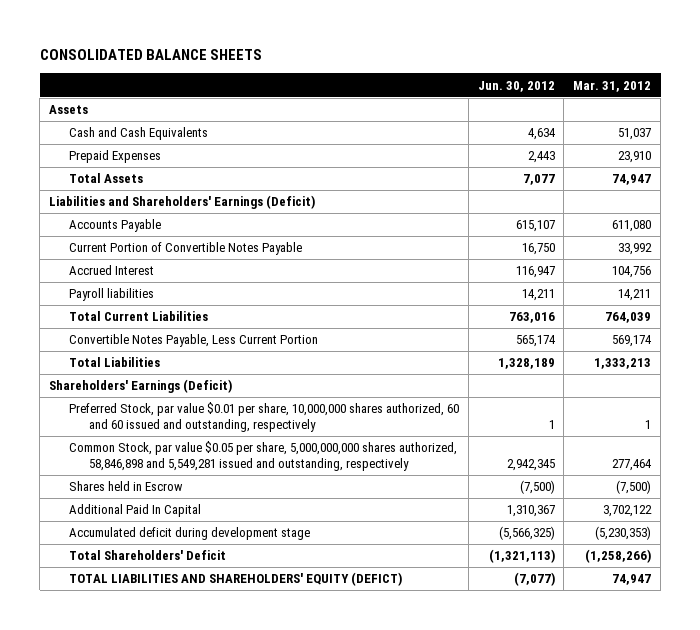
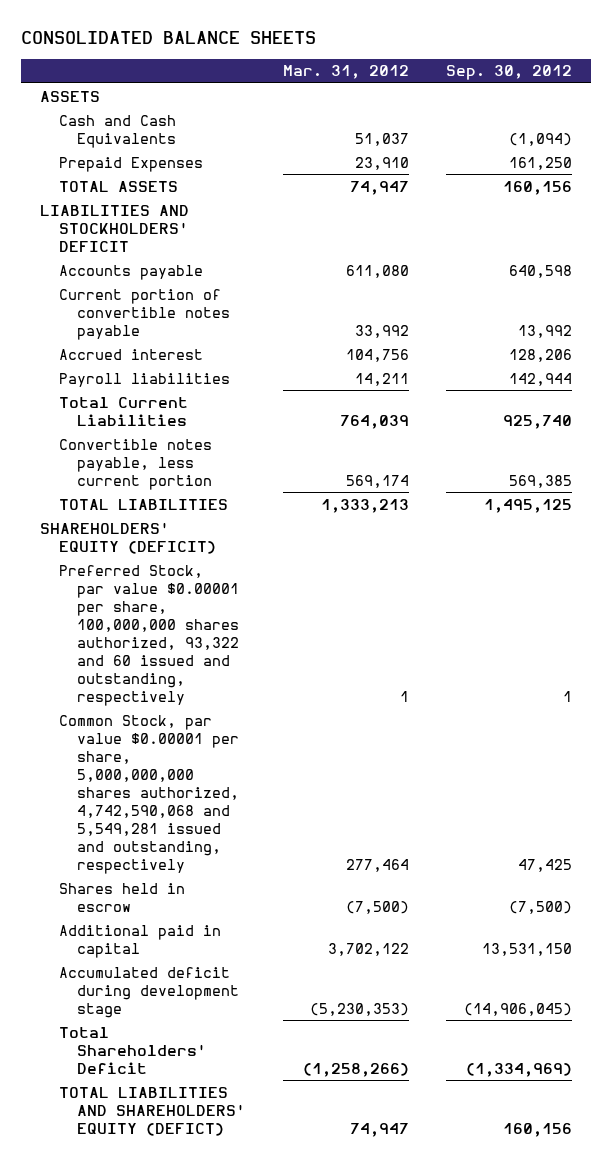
[477,80,555,92] Jun. 30, 2012 -> none
none -> [446,65,573,81] Sep. 30, 2012
[48,105,88,115] Assets -> [40,90,101,102] ASSETS
[68,173,143,184] Total Assets -> [58,180,178,192] TOTAL ASSETS
[48,195,315,210] Liabilities and Shareholders' Earnings (Deficit) -> [40,204,190,252] LIABILITIES AND STOCKHOLDERS' DEFICIT
[68,219,161,233] Accounts Payable -> [58,264,203,280] Accounts payable
[68,242,302,256] Current Portion of Convertible Notes Payable -> [58,288,231,340] Current portion of convertible notes payable
[68,265,154,276] Accrued Interest -> [58,348,203,360] Accrued interest
[68,334,318,348] Convertible Notes Payable, Less Current Portion -> [58,438,213,490] Convertible notes payable, less current portion
[68,357,160,368] Total Liabilities -> [58,498,228,510] TOTAL LIABILITIES
[48,379,232,394] Shareholders' Earnings (Deficit) -> [40,521,216,554] SHAREHOLDERS' EQUITY (DEFICIT)
[68,402,459,433] Preferred Stock, par value $0.01 per share, 10,000,000 shares authorized, 60 and 60 issued and outstanding, respectively -> [58,564,240,706] Preferred Stock, par value $0.00001 per share, 100,000,000 shares authorized, 93,322 and 60 issued and outstanding, respectively
[68,441,457,472] Common Stock, par value $0.05 per share, 5,000,000,000 shares authorized, 58,846,898 and 5,549,281 issued and outstanding, respectively -> [58,714,240,874] Common Stock, par value $0.00001 per share, 5,000,000,000 shares authorized, 4,742,590,068 and 5,549,281 issued and outstanding, respectively
[68,481,183,492] Shares held in Escrow -> [58,882,185,912] Shares held in escrow
[68,504,201,518] Additional Paid In Capital -> [58,924,221,958] Additional paid in capital

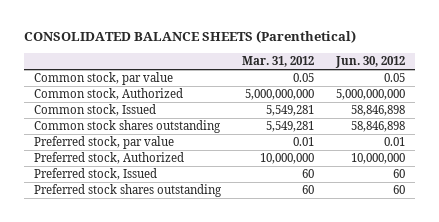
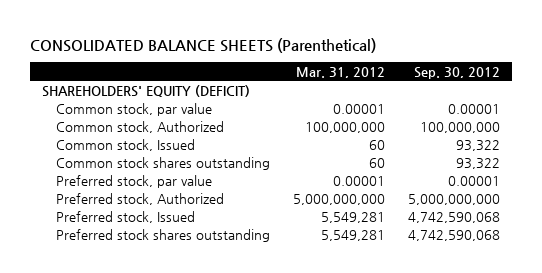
[334,56,405,69] Jun. 30, 2012 -> none
none -> [413,66,500,79] Sep. 30, 2012
none -> [41,84,250,97] SHAREHOLDERS' EQUITY (DEFICIT)
[293,73,315,83] 0.05 -> [332,103,385,114] 0.00001
[245,89,315,101] 5,000,000,000 -> [304,121,385,133] 100,000,000
[266,105,315,117] 5,549,281 -> [368,139,385,150] 60
[266,121,315,133] 5,549,281 -> [368,157,385,168] 60
[293,137,315,147] 0.01 -> [332,175,385,186] 0.00001
[260,153,315,165] 10,000,000 -> [292,193,385,205] 5,000,000,000
[302,169,315,179] 60 -> [320,211,385,223] 5,549,281
[302,185,315,195] 60 -> [320,229,385,241] 5,549,281

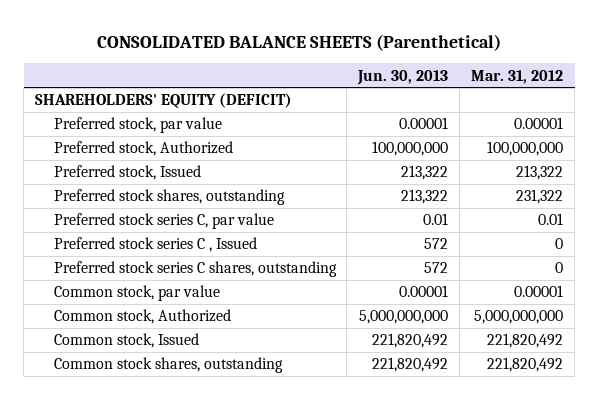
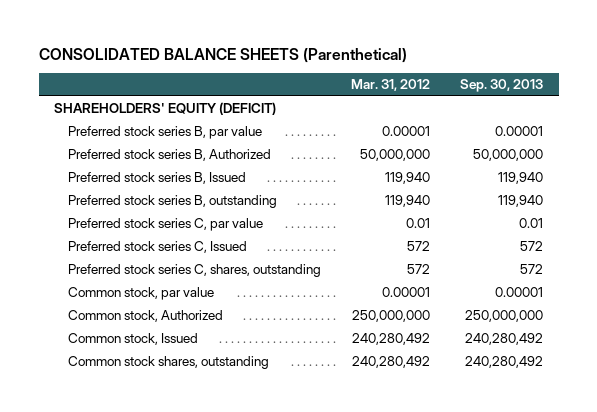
[357,69,449,85] Jun. 30, 2013 -> none
none -> [460,79,544,93] Sep. 30, 2013
[53,117,222,134] Preferred stock, par value -> [67,126,262,140] Preferred stock series B, par value
[53,141,233,157] Preferred stock, Authorized -> [67,149,271,162] Preferred stock series B, Authorized
[487,141,564,157] 100,000,000 -> [360,149,431,162] 50,000,000
[53,165,201,181] Preferred stock, Issued -> [67,172,246,185] Preferred stock series B, Issued
[516,165,564,181] 213,322 -> [385,172,431,185] 119,940
[53,189,285,206] Preferred stock shares, outstanding -> [67,195,277,209] Preferred stock series B, outstanding
[516,189,564,205] 231,322 -> [385,195,431,208] 119,940
[53,237,257,253] Preferred stock series C , Issued -> [67,241,247,254] Preferred stock series C, Issued
[555,238,564,250] 0 -> [407,241,431,252] 572
[53,261,337,278] Preferred stock series C shares, outstanding -> [67,264,321,278] Preferred stock series C, shares, outstanding
[555,262,564,274] 0 -> [407,264,431,275] 572
[474,310,564,325] 5,000,000,000 -> [352,310,431,323] 250,000,000
[487,333,564,349] 221,820,492 -> [352,333,431,346] 240,280,492
[487,357,564,373] 221,820,492 -> [352,356,431,369] 240,280,492

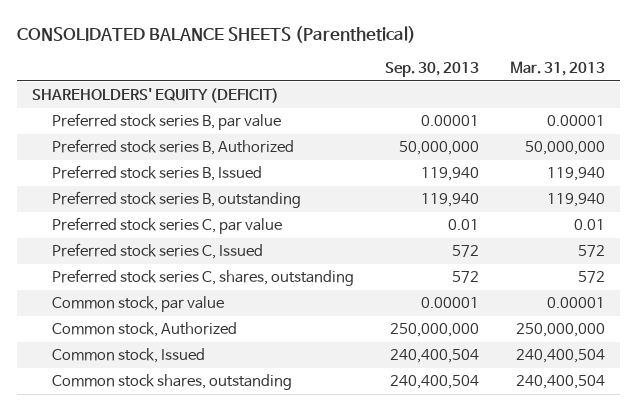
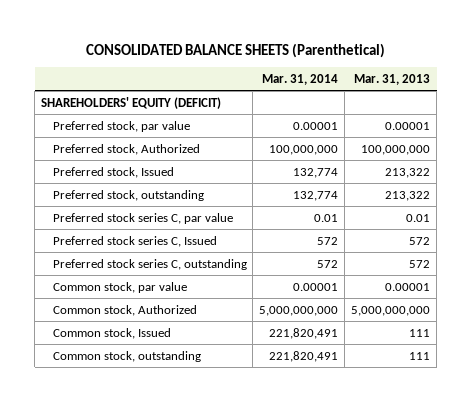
[384,62,479,78] Sep. 30, 2013 -> none
none -> [262,73,339,85] Mar. 31, 2014
[51,113,281,131] Preferred stock series B, par value -> [52,120,190,132] Preferred stock, par value
[51,139,294,156] Preferred stock series B, Authorized -> [52,143,200,155] Preferred stock, Authorized
[524,141,605,156] 50,000,000 -> [361,144,431,155] 100,000,000
[51,165,262,182] Preferred stock series B, Issued -> [52,166,174,178] Preferred stock, Issued
[546,167,605,182] 119,940 -> [385,167,431,178] 213,322
[51,191,301,209] Preferred stock series B, outstanding -> [52,189,204,201] Preferred stock, outstanding
[546,193,605,208] 119,940 -> [385,190,431,201] 213,322
[51,269,354,287] Preferred stock series C, shares, outstanding -> [52,258,247,270] Preferred stock series C, outstanding
[515,323,605,338] 250,000,000 -> [351,305,431,316] 5,000,000,000
[515,349,605,364] 240,400,504 -> [409,328,431,337] 111
[51,374,292,391] Common stock shares, outstanding -> [52,350,201,362] Common stock, outstanding
[515,375,605,390] 240,400,504 -> [409,351,431,360] 111

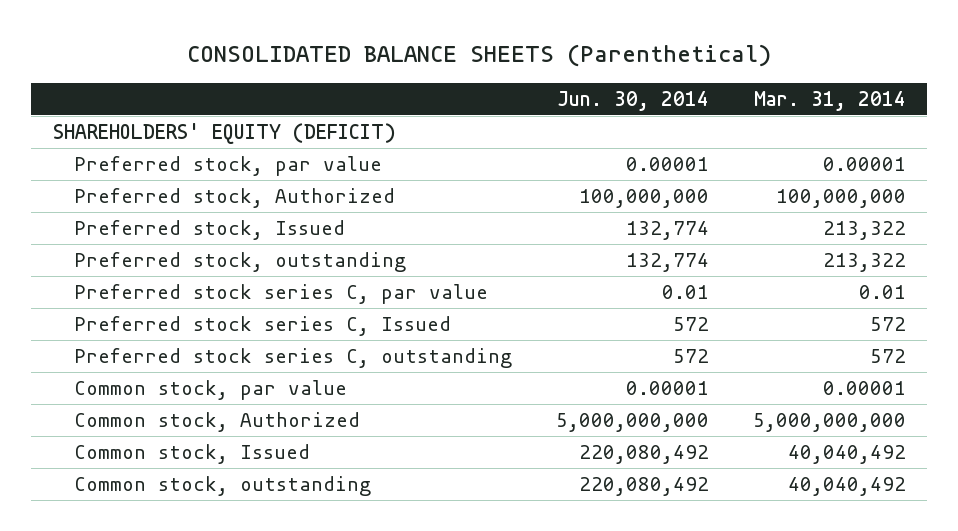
[354,73,431,85] Mar. 31, 2013 -> none
none -> [556,90,709,111] Jun. 30, 2014
[293,167,339,178] 132,774 -> [822,220,906,240] 213,322
[293,190,339,201] 132,774 -> [822,252,906,272] 213,322
[269,327,339,339] 221,820,491 -> [787,444,906,464] 40,040,492
[269,350,339,362] 221,820,491 -> [787,476,906,496] 40,040,492

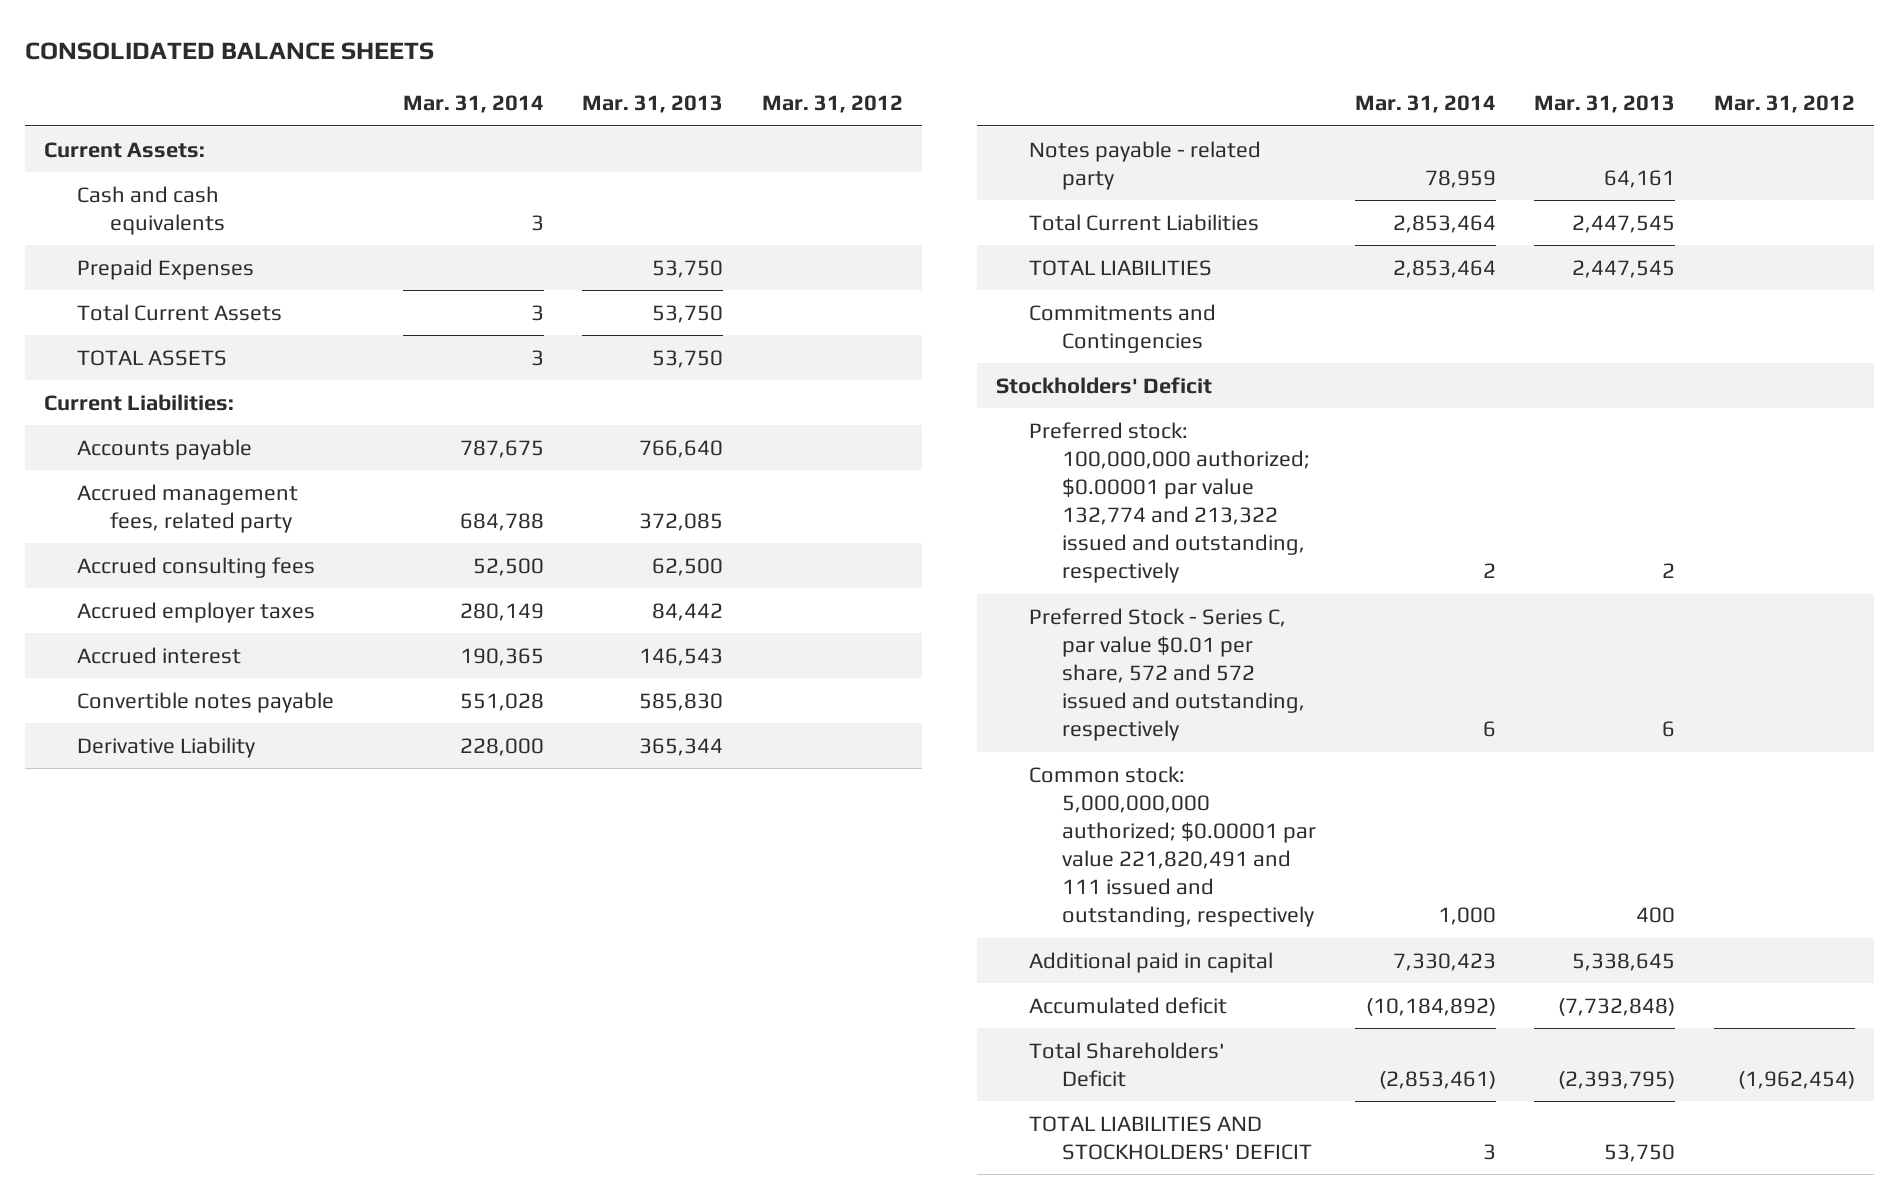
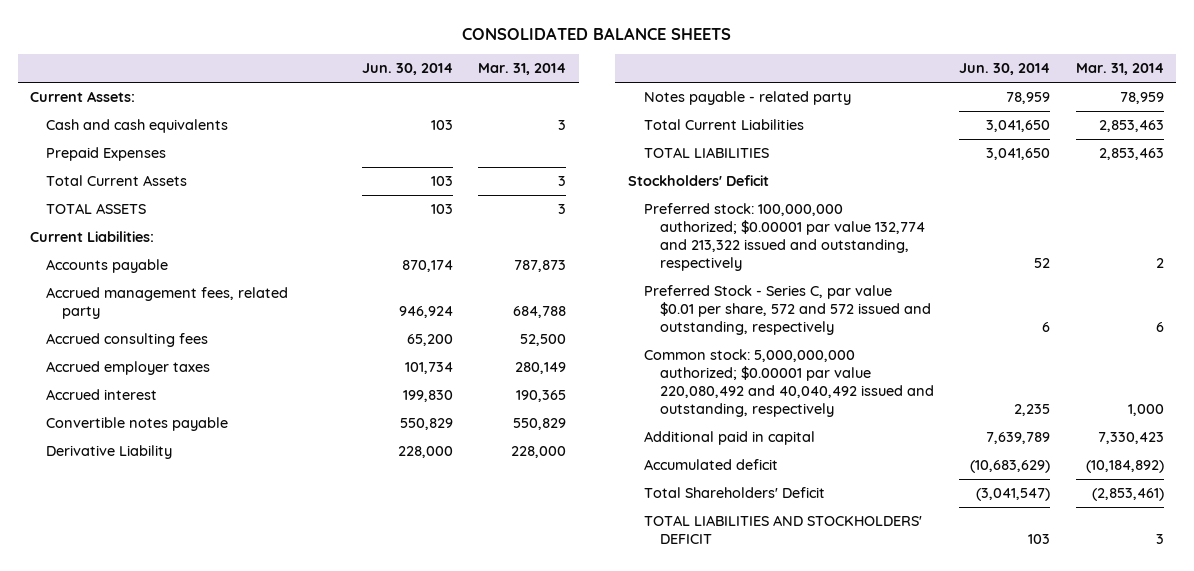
[582,95,724,114] Mar. 31, 2013 -> none
[761,95,903,114] Mar. 31, 2012 -> none
none -> [361,63,453,76] Jun. 30, 2014
[459,439,544,458] 787,675 -> [514,260,567,273] 787,873
[459,692,544,711] 551,028 -> [513,418,567,431] 550,829
[1029,303,1217,353] Commitments and Contingencies -> none
[1392,214,1496,233] 2,853,464 -> [1098,120,1164,133] 2,853,463
[1392,259,1496,278] 2,853,464 -> [1098,148,1164,161] 2,853,463
[1029,765,1317,928] Common stock: 5,000,000,000 authorized; $0.00001 par value 221,820,491 and 111 issued and outstanding, respectively -> [643,349,934,417] Common stock: 5,000,000,000 authorized; $0.00001 par value 220,080,492 and 40,040,492 issued and outstanding, respectively

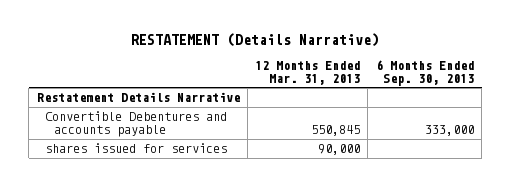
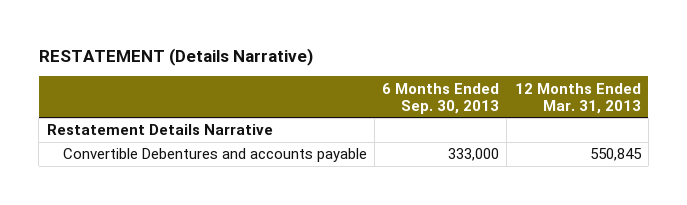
[45,143,228,154] shares issued for services -> none

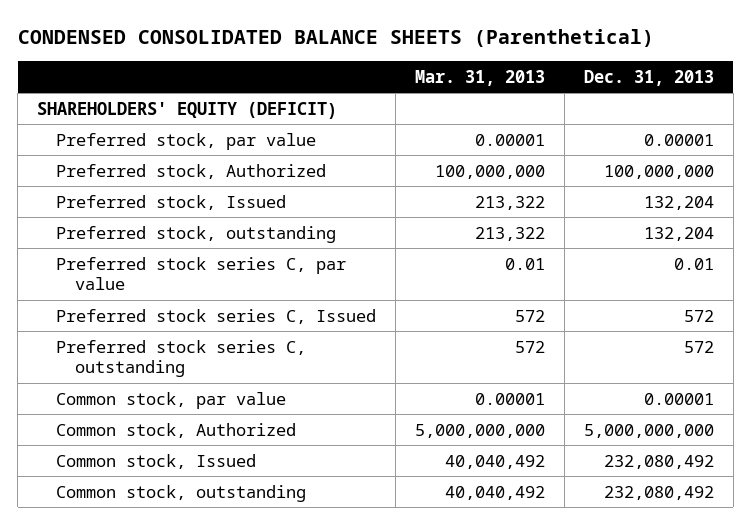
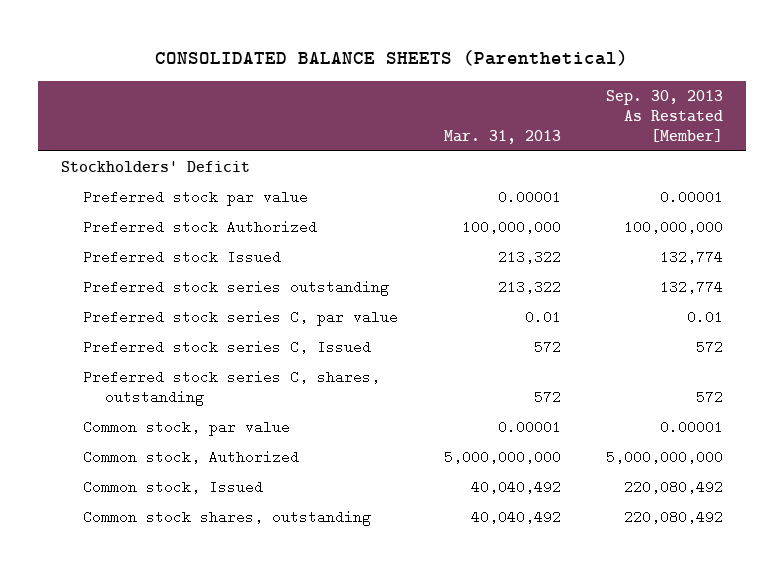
[17,28,654,47] CONDENSED CONSOLIDATED BALANCE SHEETS (Parenthetical) -> [154,50,628,67] CONSOLIDATED BALANCE SHEETS (Parenthetical)
[584,69,715,86] Dec. 31, 2013 -> none
none -> [606,90,724,143] Sep. 30, 2013 As Restated [Member]
[37,101,338,119] SHAREHOLDERS' EQUITY (DEFICIT) -> [60,160,250,172] Stockholders' Deficit
[56,132,317,150] Preferred stock, par value -> [82,189,308,206] Preferred stock par value
[56,163,327,179] Preferred stock, Authorized -> [82,219,317,234] Preferred stock Authorized
[56,194,287,210] Preferred stock, Issued -> [82,249,281,264] Preferred stock Issued
[56,225,337,243] Preferred stock, outstanding -> [82,279,389,296] Preferred stock series outstanding
[56,339,307,378] Preferred stock series C, outstanding -> [82,369,380,406] Preferred stock series C, shares, outstanding
[56,484,307,502] Common stock, outstanding -> [82,509,371,526] Common stock shares, outstanding

